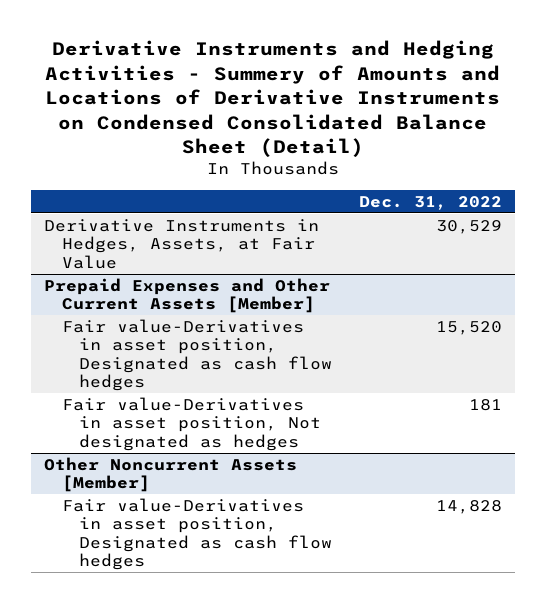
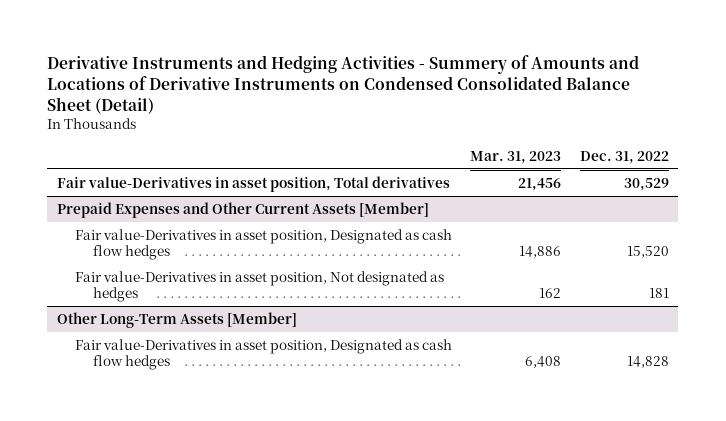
none -> [470,150,562,164] Mar. 31, 2023
[44,218,320,269] Derivative Instruments in Hedges, Assets, at Fair Value -> [56,175,450,192] Fair value-Derivatives in asset position, Total derivatives
[44,456,298,493] Other Noncurrent Assets [Member] -> [56,311,297,328] Other Long-Term Assets [Member]

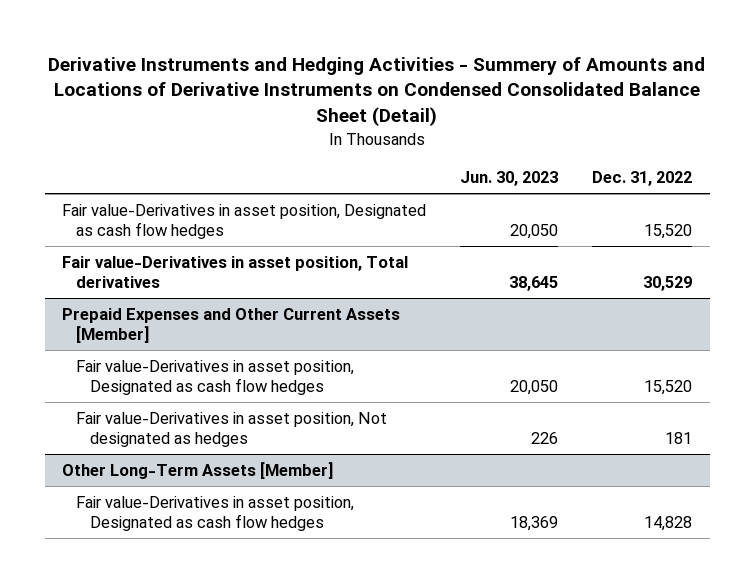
[470,150,562,164] Mar. 31, 2023 -> none
none -> [460,171,559,187] Jun. 30, 2023
none -> [61,203,426,240] Fair value-Derivatives in asset position, Designated as cash flow hedges

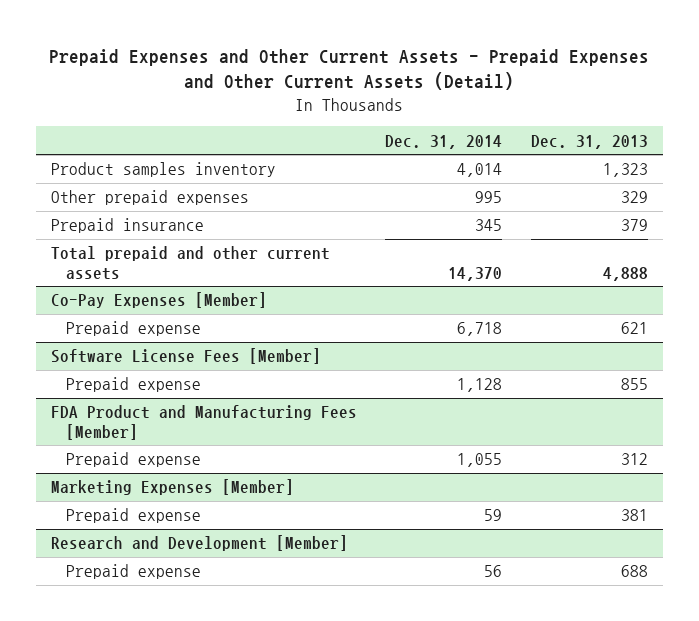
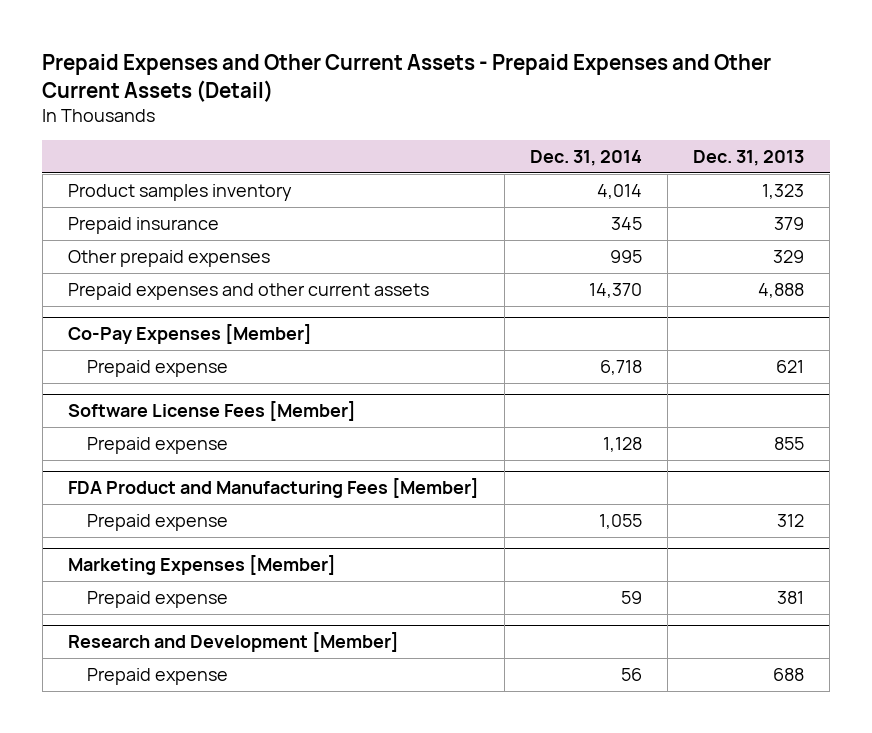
[50,190,249,206] Other prepaid expenses -> [67,250,270,268] Other prepaid expenses
[50,246,330,280] Total prepaid and other current assets -> [67,283,429,301] Prepaid expenses and other current assets

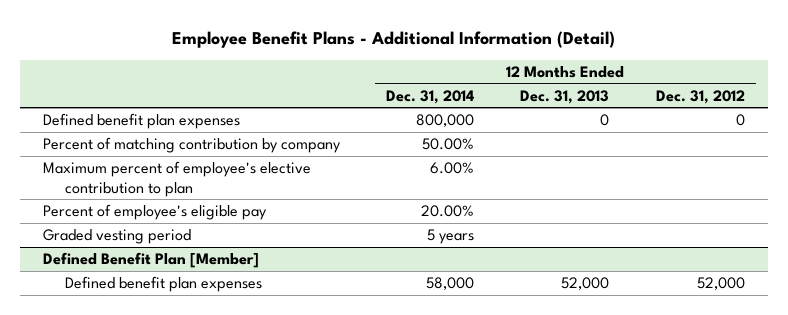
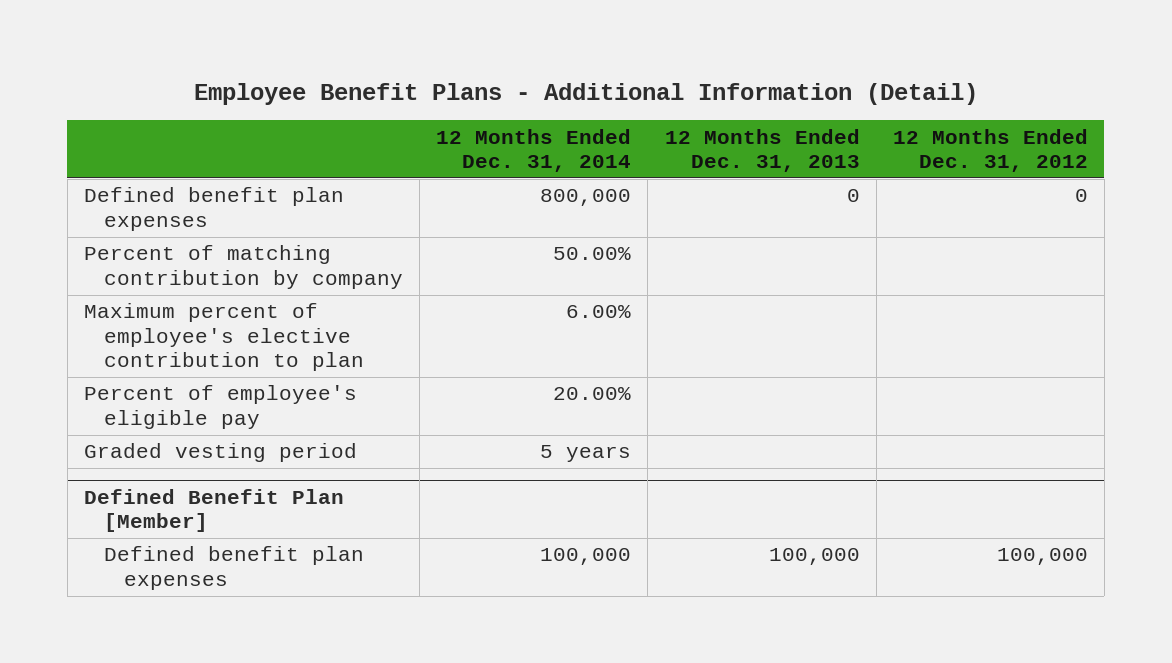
[426,277,475,291] 58,000 -> [540,548,632,566] 100,000
[561,277,610,291] 52,000 -> [768,548,860,566] 100,000
[696,277,745,291] 52,000 -> [996,548,1088,566] 100,000

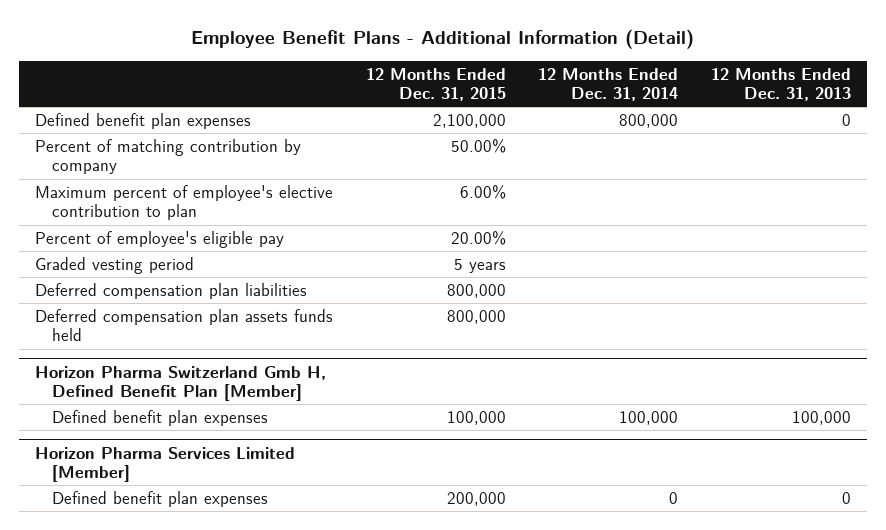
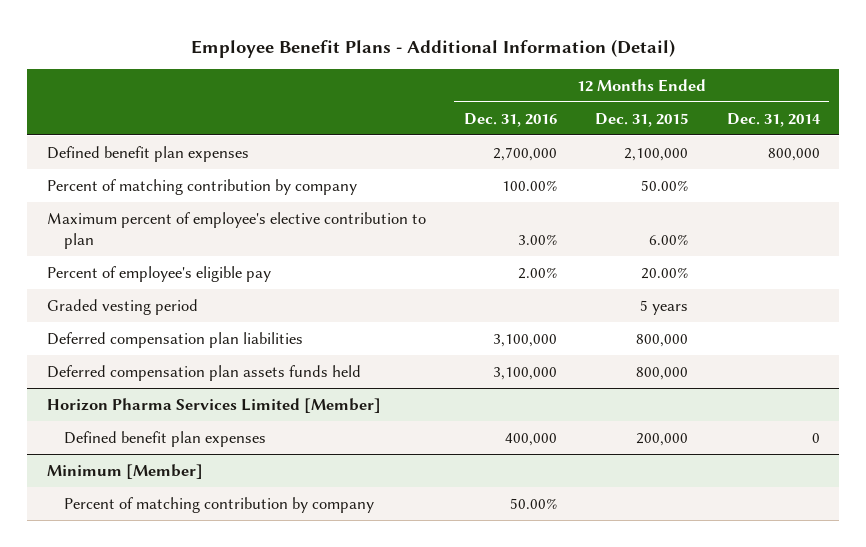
[710,67,851,101] 12 Months Ended Dec. 31, 2013 -> none
none -> [463,112,557,127] Dec. 31, 2016
[34,365,326,402] Horizon Pharma Switzerland Gmb H, Defined Benefit Plan [Member] -> none
[52,409,269,426] Defined benefit plan expenses -> none
none -> [46,463,203,479] Minimum [Member]
none -> [64,496,375,513] Percent of matching contribution by company

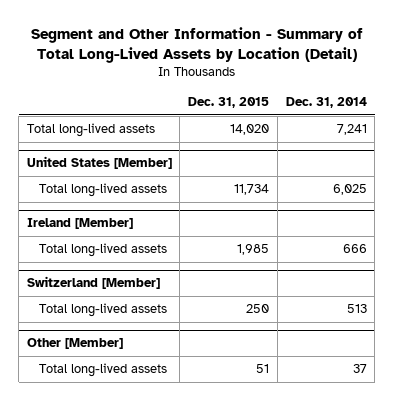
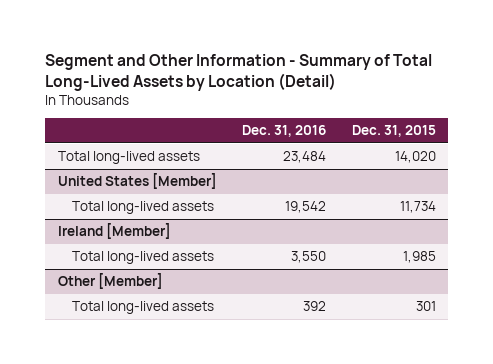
[285,97,367,109] Dec. 31, 2014 -> none
none -> [242,125,327,138] Dec. 31, 2016
[26,276,160,290] Switzerland [Member] -> none
[39,303,168,318] Total long-lived assets -> none
[256,364,270,374] 51 -> [415,301,436,312] 301

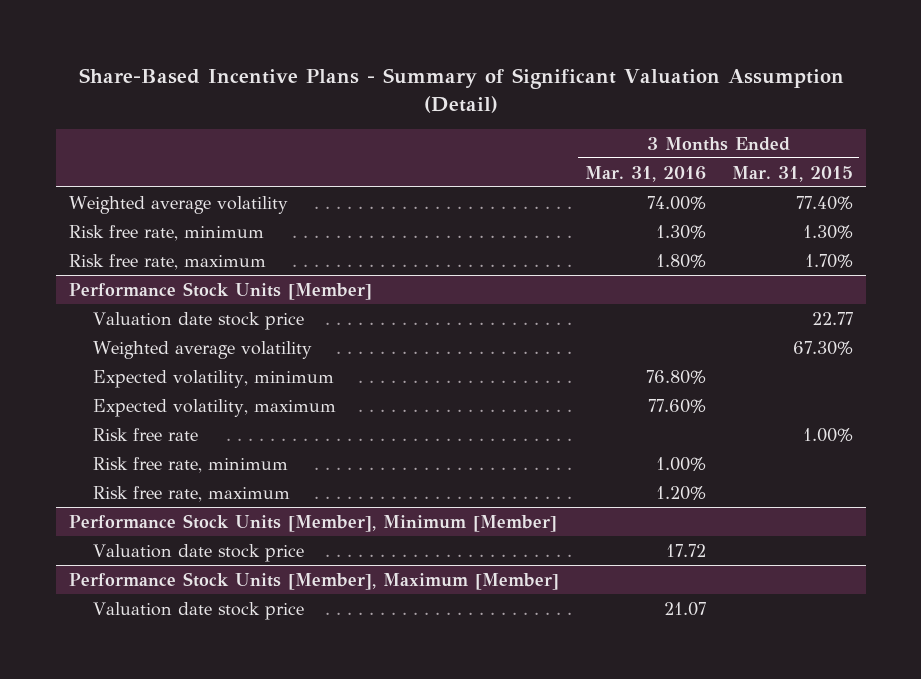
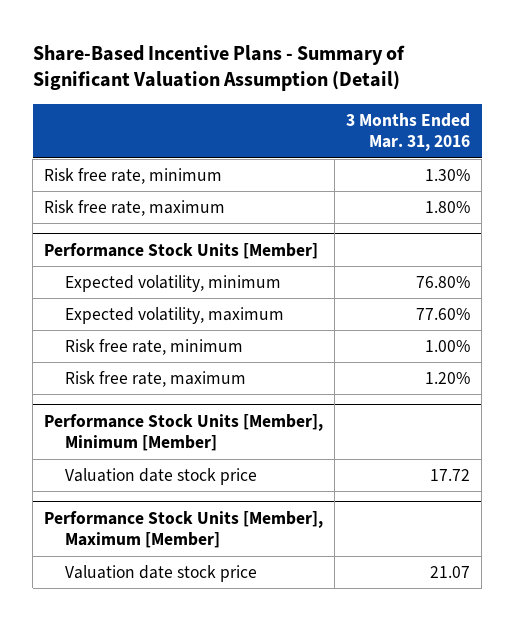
[731,165,853,182] Mar. 31, 2015 -> none
[68,195,288,214] Weighted average volatility -> none
[92,311,304,330] Valuation date stock price -> none
[92,340,312,359] Weighted average volatility -> none
[92,427,198,441] Risk free rate -> none

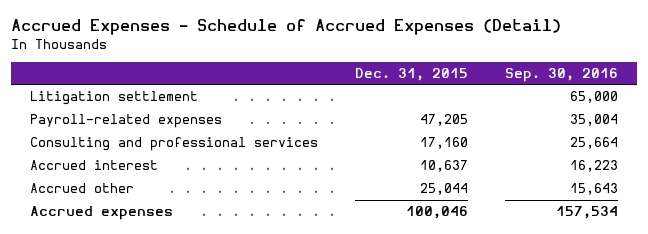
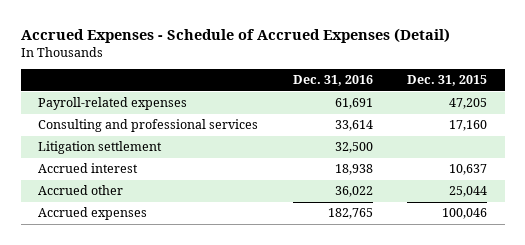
[505,68,619,83] Sep. 30, 2016 -> none
none -> [292,75,373,87] Dec. 31, 2016
[29,91,198,106] Litigation settlement -> [37,141,162,155] Litigation settlement

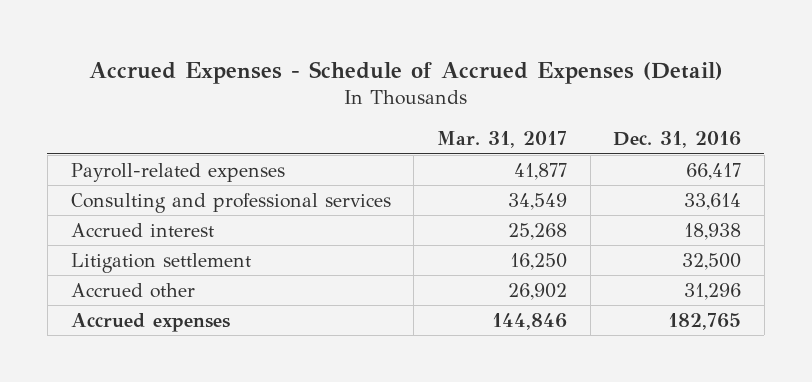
[407,75,488,87] Dec. 31, 2015 -> none
none -> [436,131,567,149] Mar. 31, 2017
[334,98,373,110] 61,691 -> [686,162,742,180] 66,417
[37,141,162,155] Litigation settlement -> [70,252,251,273] Litigation settlement
[334,186,373,198] 36,022 -> [684,282,742,300] 31,296

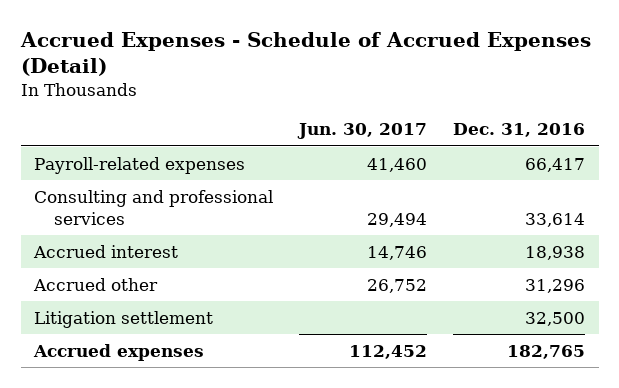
[436,131,567,149] Mar. 31, 2017 -> none
none -> [297,123,428,140] Jun. 30, 2017
[70,252,251,273] Litigation settlement -> [33,310,213,328] Litigation settlement

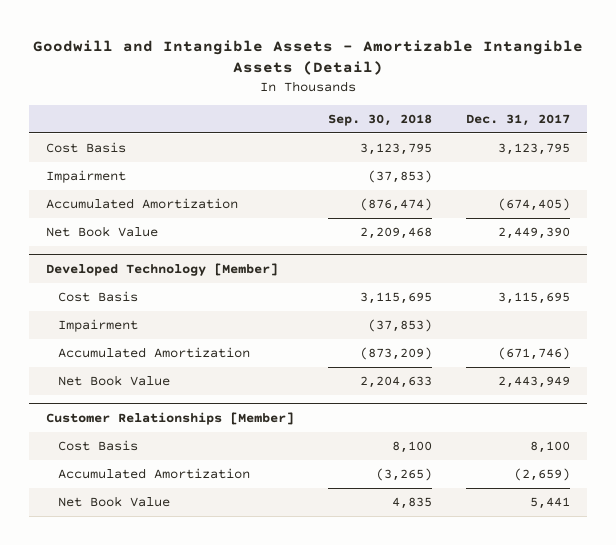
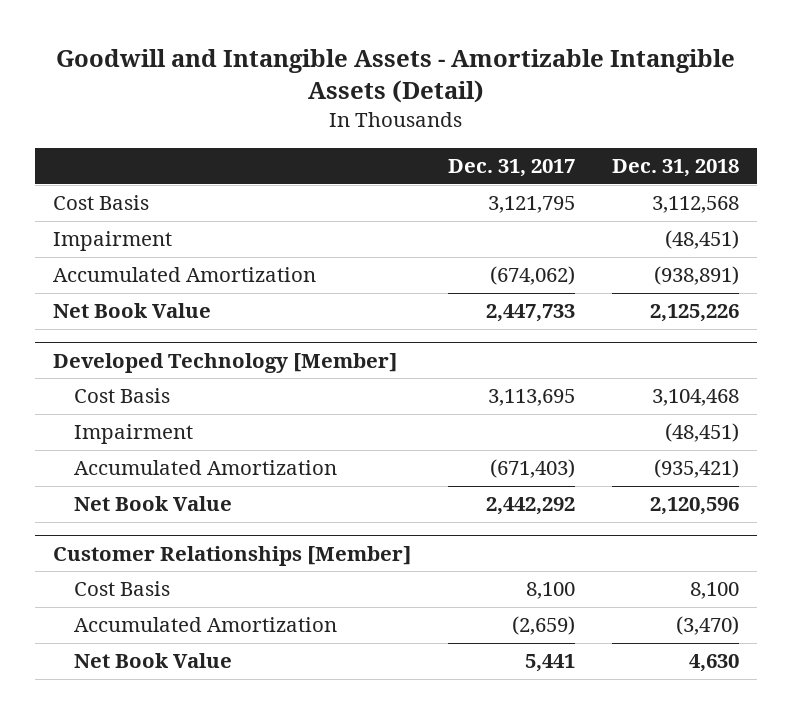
[327,113,432,126] Sep. 30, 2018 -> none
none -> [611,159,739,178] Dec. 31, 2018
[497,142,570,155] 3,123,795 -> [488,196,576,214] 3,121,795
[497,197,570,211] (674,405) -> [490,266,576,286] (674,062)
[497,226,570,239] 2,449,390 -> [486,304,576,323] 2,447,733
[497,291,570,304] 3,115,695 -> [488,389,576,407] 3,113,695
[497,346,570,360] (671,746) -> [490,459,576,479] (671,403)
[497,375,570,388] 2,443,949 -> [486,497,576,516] 2,442,292

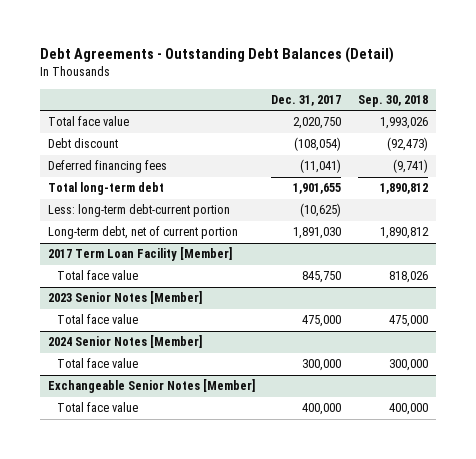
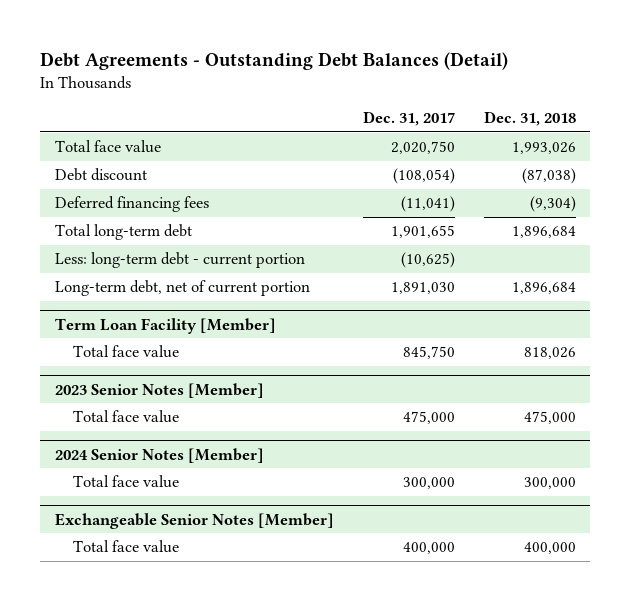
[357,94,428,107] Sep. 30, 2018 -> none
none -> [483,111,576,127] Dec. 31, 2018
[47,204,230,218] Less: long-term debt-current portion -> [54,252,305,269] Less: long-term debt - current portion
[47,247,232,262] 2017 Term Loan Facility [Member] -> [54,317,276,334] Term Loan Facility [Member]

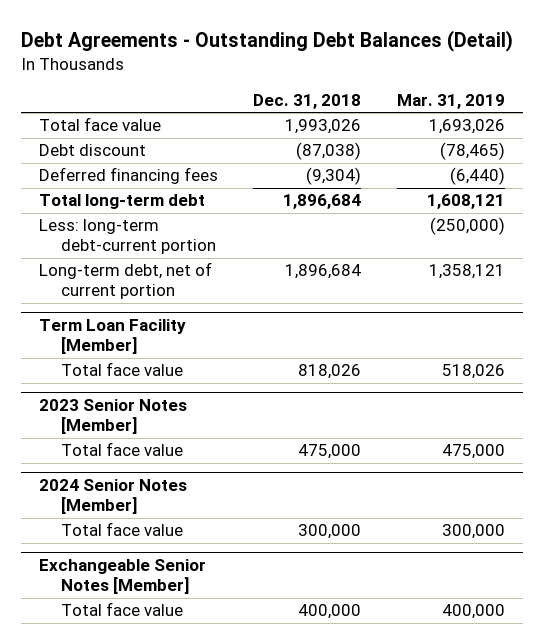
[362,111,455,127] Dec. 31, 2017 -> none
none -> [396,93,505,109] Mar. 31, 2019
[54,252,305,269] Less: long-term debt - current portion -> [38,219,216,255] Less: long-term debt-current portion

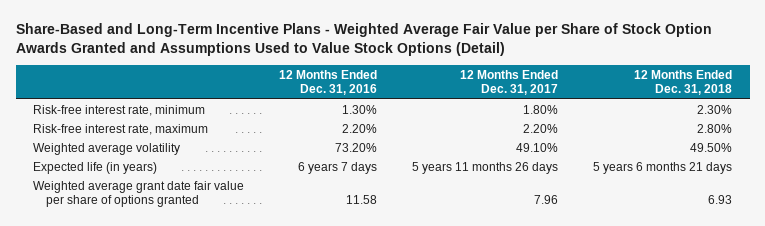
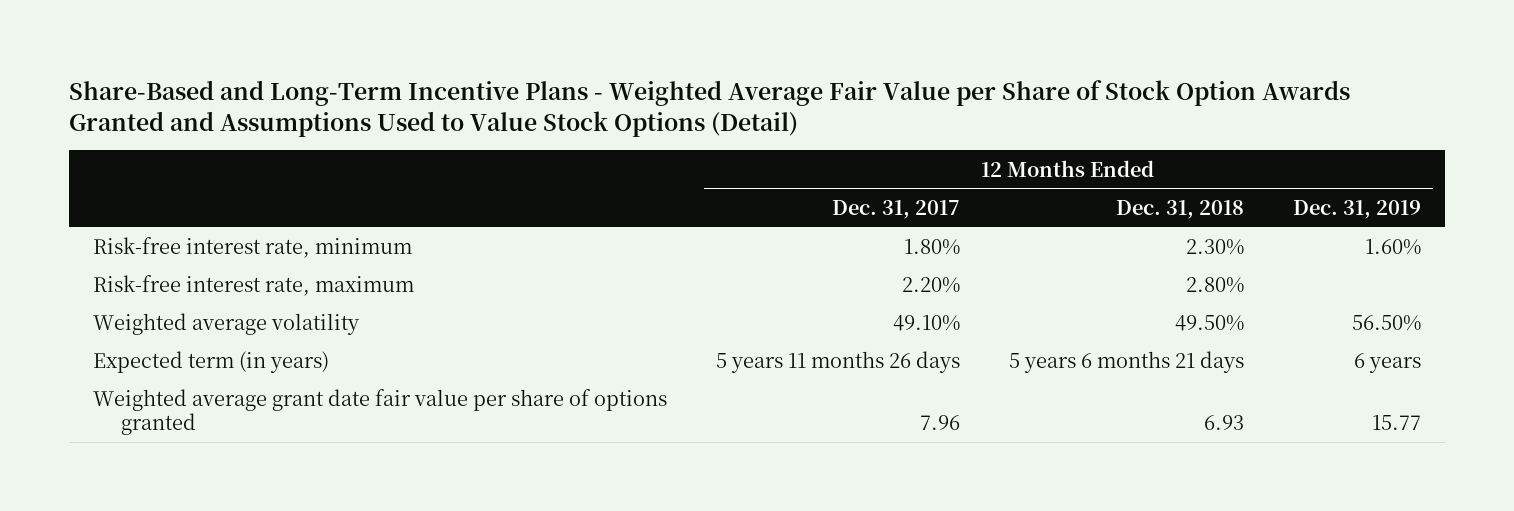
[279,70,378,96] 12 Months Ended Dec. 31, 2016 -> none
none -> [1292,199,1421,219] Dec. 31, 2019
[33,161,158,174] Expected life (in years) -> [93,351,330,374] Expected term (in years)

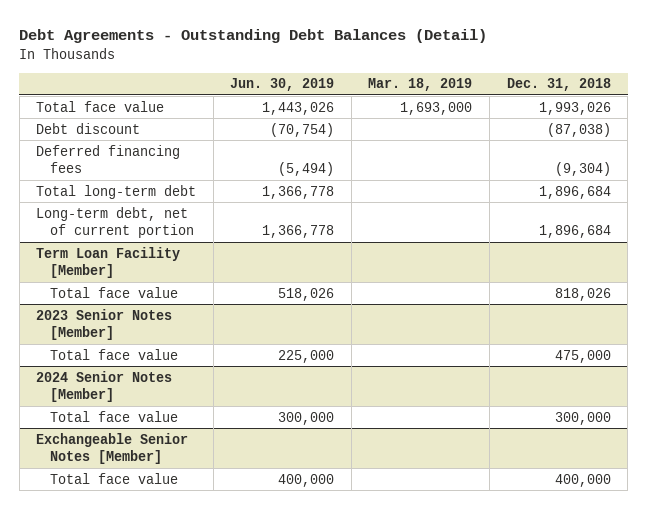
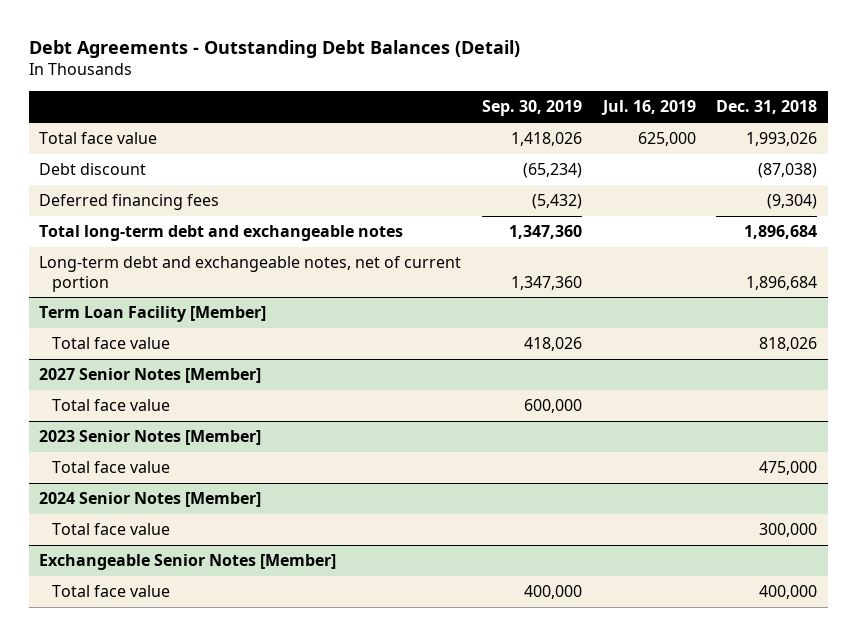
[230,78,335,92] Jun. 30, 2019 -> none
[368,78,473,92] Mar. 18, 2019 -> none
none -> [482,100,583,117] Sep. 30, 2019
none -> [600,100,696,116] Jul. 16, 2019
[36,184,197,199] Total long-term debt -> [39,225,404,242] Total long-term debt and exchangeable notes
[36,206,195,239] Long-term debt, net of current portion -> [39,256,462,292] Long-term debt and exchangeable notes, net of current portion
none -> [39,368,262,384] 2027 Senior Notes [Member]
none -> [51,399,170,412] Total face value

